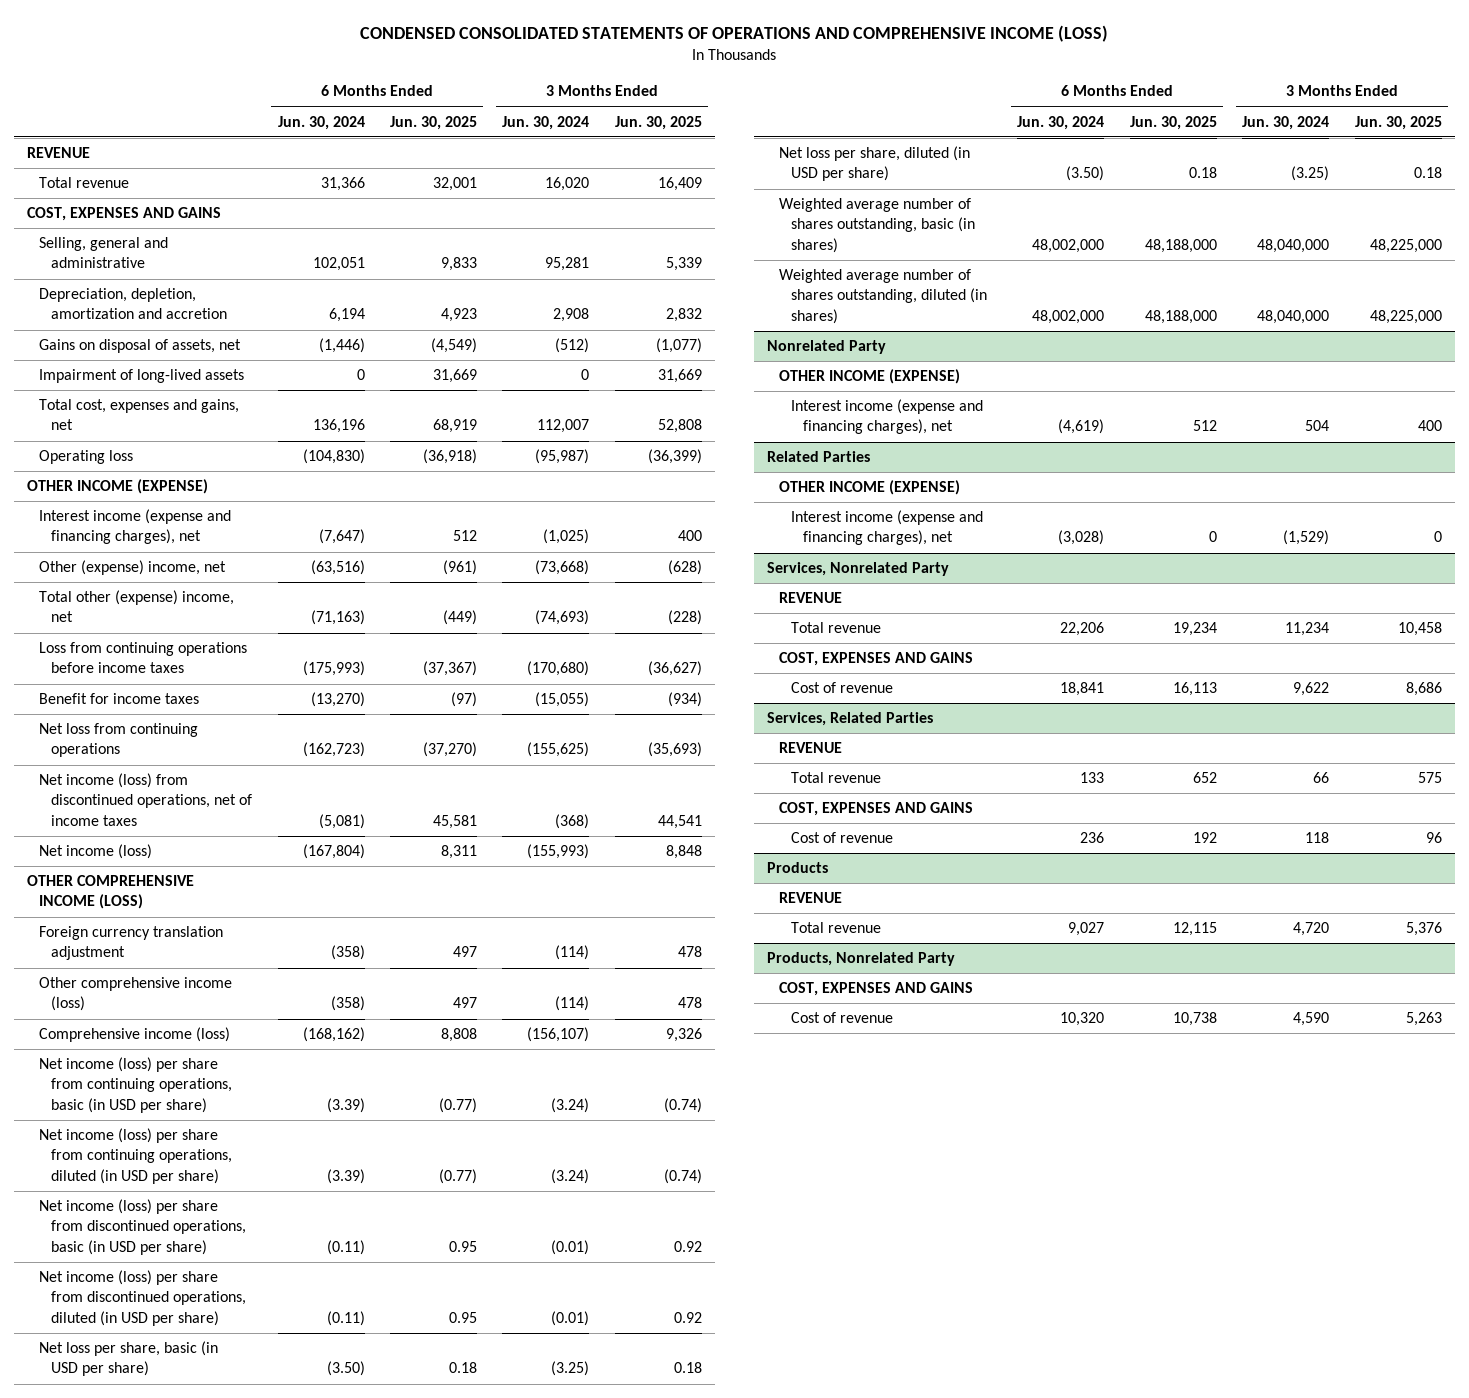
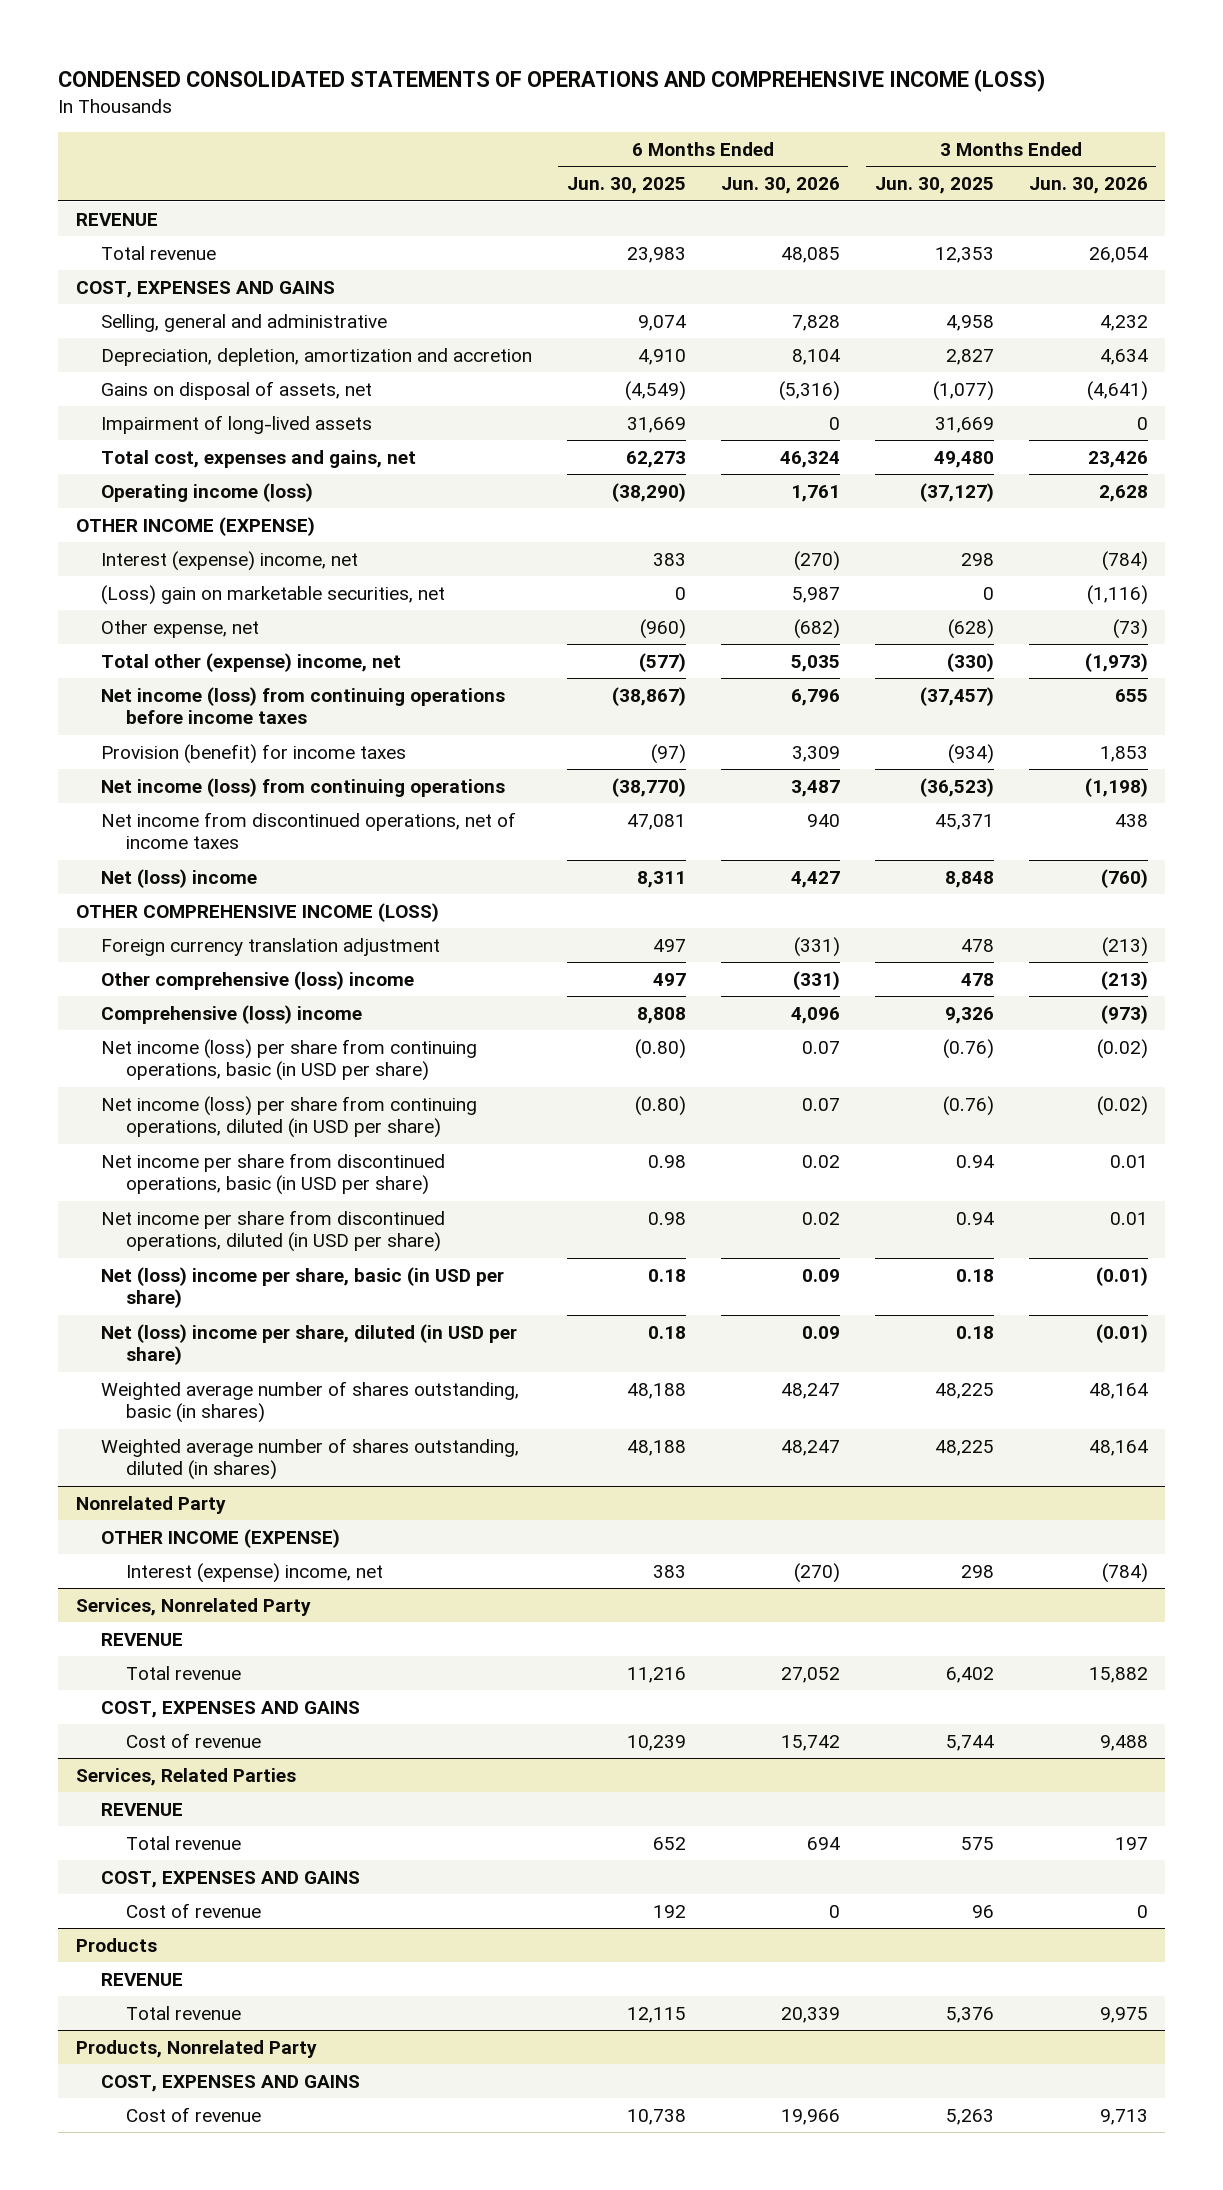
[277,115,365,130] Jun. 30, 2024 -> none
[502,115,590,130] Jun. 30, 2024 -> none
none -> [720,177,840,195] Jun. 30, 2026
none -> [1028,177,1148,195] Jun. 30, 2026
[433,177,478,192] 32,001 -> [626,246,686,263] 23,983
[657,177,702,192] 16,409 -> [934,246,994,263] 12,353
[441,257,478,272] 9,833 -> [637,314,686,331] 9,074
[665,257,702,272] 5,339 -> [945,314,994,331] 4,958
[441,308,478,323] 4,923 -> [637,348,686,365] 4,910
[665,308,702,323] 2,832 -> [945,348,994,365] 2,827
[433,419,478,434] 68,919 -> [625,450,686,468] 62,273
[657,419,702,434] 52,808 -> [933,450,994,468] 49,480
[39,450,134,465] Operating loss -> [100,482,313,502] Operating income (loss)
[423,449,478,465] (36,918) -> [611,482,686,502] (38,290)
[647,449,702,465] (36,399) -> [919,482,994,502] (37,127)
[39,509,232,545] Interest income (expense and financing charges), net -> [100,550,358,571] Interest (expense) income, net
[453,530,478,542] 512 -> [652,552,686,566] 383
[677,530,702,542] 400 -> [960,552,994,566] 298
none -> [100,584,445,605] (Loss) gain on marketable securities, net
[39,560,227,576] Other (expense) income, net -> [100,619,259,638] Other expense, net
[443,560,478,576] (961) -> [639,618,686,639] (960)
[443,610,478,626] (449) -> [638,652,686,672] (577)
[667,610,702,626] (228) -> [946,652,994,672] (330)
[39,642,248,674] Loss from continuing operations before income taxes -> [100,686,505,725] Net income (loss) from continuing operations before income taxes
[423,661,478,677] (37,367) -> [611,686,686,706] (38,867)
[647,661,702,677] (36,627) -> [919,686,994,706] (37,457)
[39,693,200,705] Benefit for income taxes -> [100,743,406,764] Provision (benefit) for income taxes
[39,723,199,758] Net loss from continuing operations -> [100,777,505,797] Net income (loss) from continuing operations
[423,742,478,758] (37,270) -> [611,777,686,797] (38,770)
[647,742,702,758] (35,693) -> [919,777,994,797] (36,523)
[39,773,253,826] Net income (loss) from discontinued operations, net of income taxes -> [100,811,516,850] Net income from discontinued operations, net of income taxes
[433,814,478,829] 45,581 -> [626,813,686,830] 47,081
[657,814,702,829] 44,541 -> [934,813,994,830] 45,371
[39,844,153,860] Net income (loss) -> [100,868,257,888] Net (loss) income
[39,977,233,1012] Other comprehensive income (loss) -> [100,970,414,990] Other comprehensive (loss) income
[39,1027,231,1043] Comprehensive income (loss) -> [100,1004,362,1024] Comprehensive (loss) income
[439,1097,478,1113] (0.77) -> [634,1038,686,1059] (0.80)
[663,1097,702,1113] (0.74) -> [942,1038,994,1059] (0.76)
[439,1168,478,1184] (0.77) -> [634,1095,686,1116] (0.80)
[663,1168,702,1184] (0.74) -> [942,1095,994,1116] (0.76)
[39,1199,247,1255] Net income (loss) per share from discontinued operations, basic (in USD per share) -> [100,1152,445,1196] Net income per share from discontinued operations, basic (in USD per share)
[449,1240,478,1252] 0.95 -> [647,1154,686,1168] 0.98
[673,1240,702,1252] 0.92 -> [955,1154,994,1168] 0.94
[39,1270,247,1326] Net income (loss) per share from discontinued operations, diluted (in USD per share) -> [100,1209,445,1253] Net income per share from discontinued operations, diluted (in USD per share)
[449,1311,478,1323] 0.95 -> [647,1211,686,1225] 0.98
[673,1311,702,1323] 0.92 -> [955,1211,994,1225] 0.94
[39,1341,219,1377] Net loss per share, basic (in USD per share) -> [100,1266,504,1309] Net (loss) income per share, basic (in USD per share)
[778,146,970,182] Net loss per share, diluted (in USD per share) -> [100,1323,517,1366] Net (loss) income per share, diluted (in USD per share)
[1144,238,1217,253] 48,188,000 -> [626,1382,686,1399] 48,188
[1369,238,1442,253] 48,225,000 -> [934,1382,994,1399] 48,225
[1144,309,1217,324] 48,188,000 -> [626,1439,686,1456] 48,188
[1369,309,1442,324] 48,225,000 -> [934,1439,994,1456] 48,225
[766,451,870,463] Related Parties -> none
[778,480,960,496] OTHER INCOME (EXPENSE) -> none
[790,510,983,546] Interest income (expense and financing charges), net -> none
[790,399,983,435] Interest income (expense and financing charges), net -> [126,1562,384,1583] Interest (expense) income, net
[1192,420,1217,432] 512 -> [652,1564,686,1578] 383
[1417,420,1442,432] 400 -> [960,1564,994,1578] 298
[1172,622,1217,637] 19,234 -> [626,1666,686,1683] 11,216
[1397,622,1442,637] 10,458 -> [945,1666,994,1683] 6,402
[1172,682,1217,697] 16,113 -> [626,1734,686,1751] 10,239
[1405,682,1442,697] 8,686 -> [945,1734,994,1751] 5,744

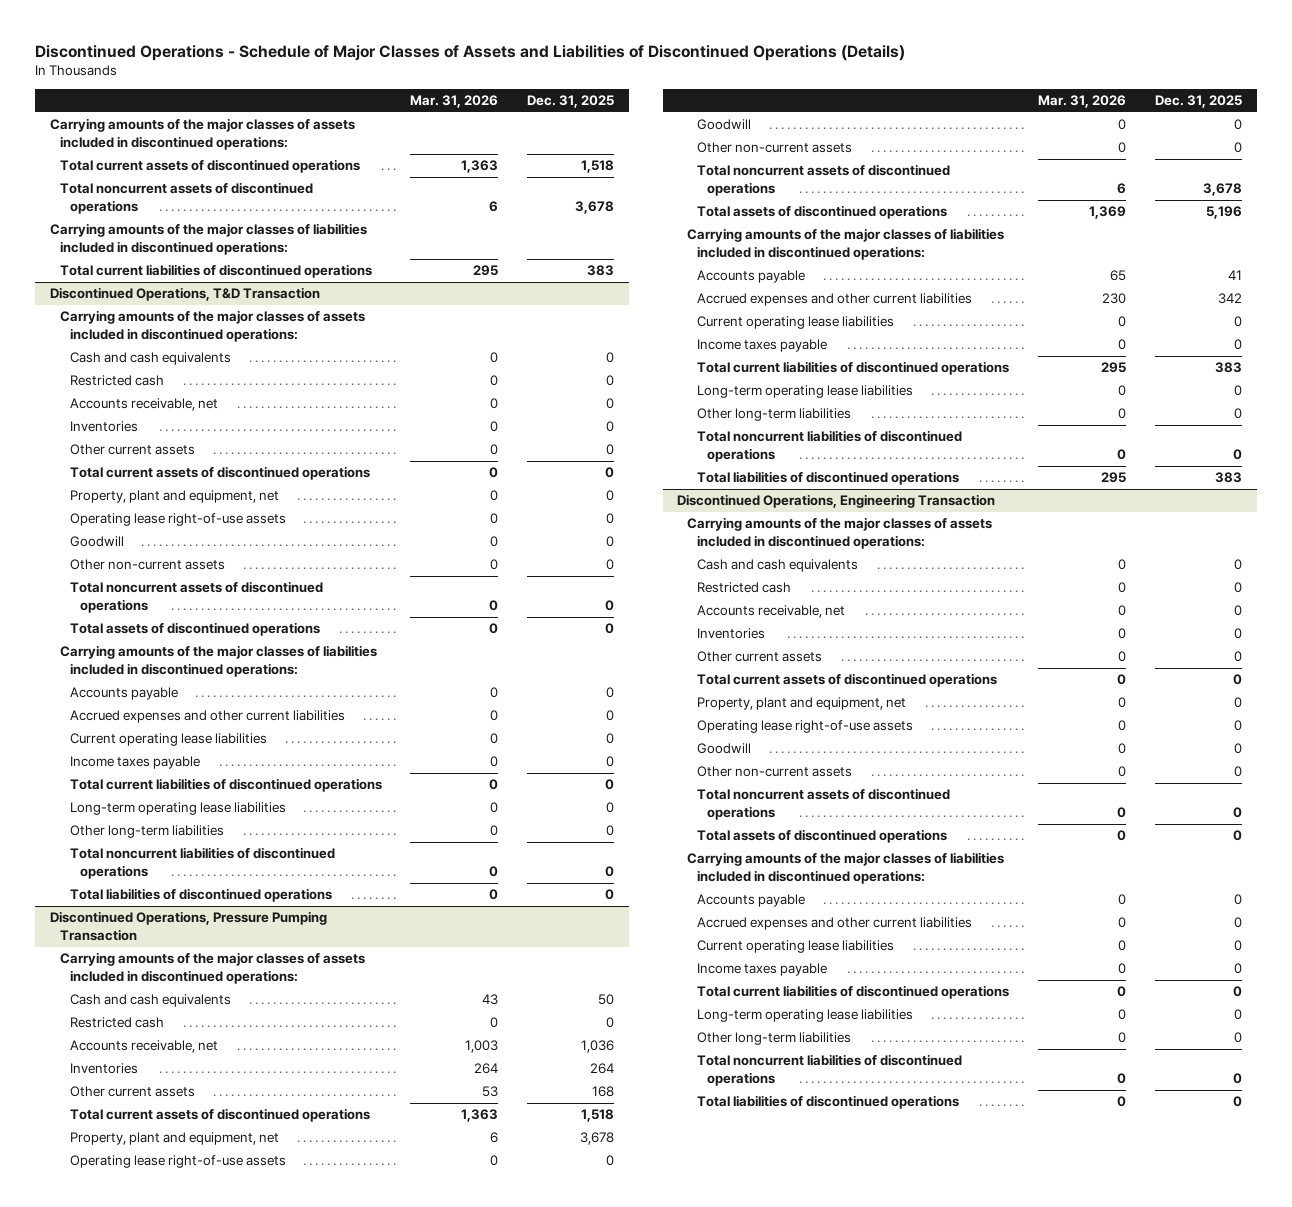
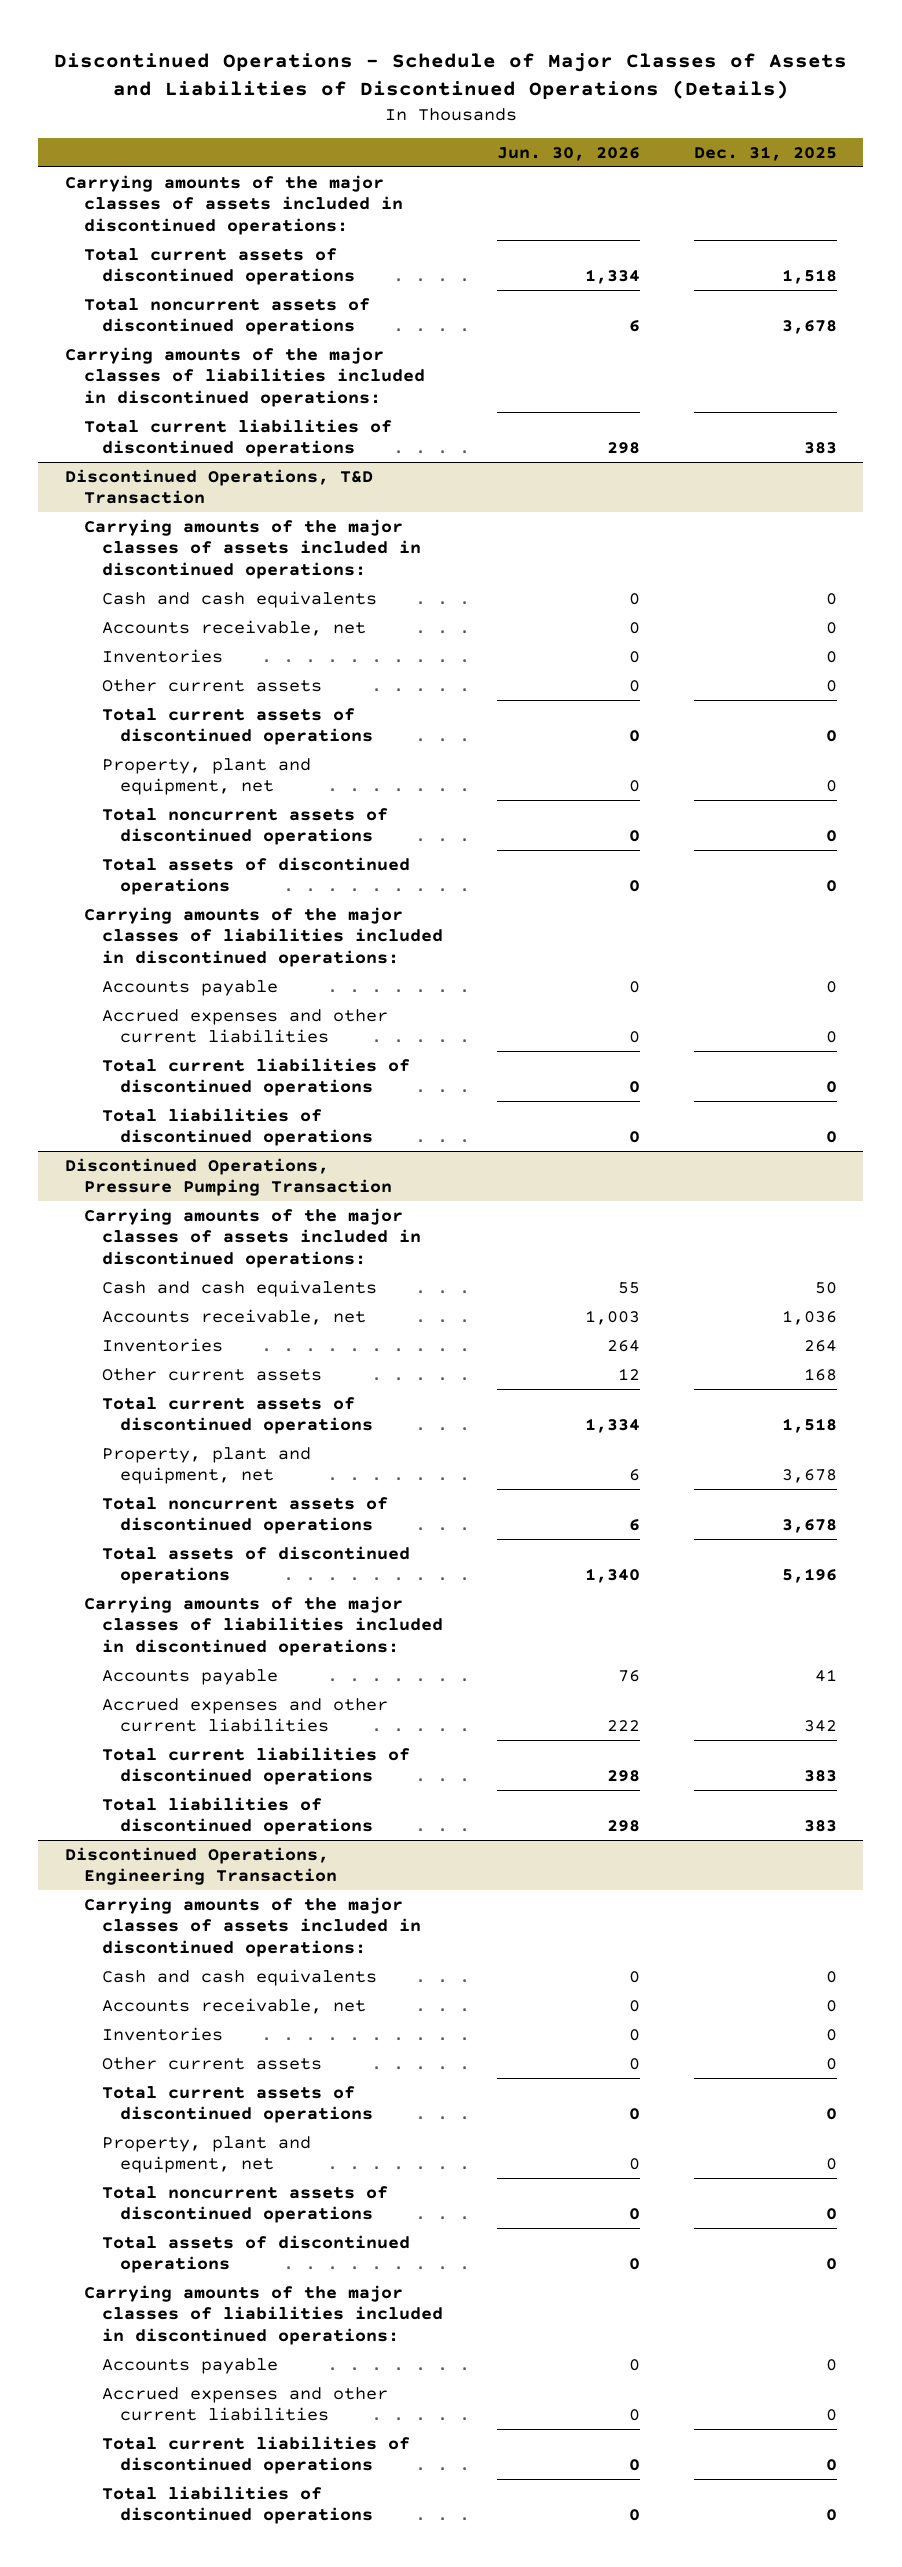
[410,95,499,109] Mar. 31, 2026 -> none
none -> [496,146,640,161] Jun. 30, 2026
[69,375,164,387] Restricted cash -> none
[69,513,286,527] Operating lease right-of-use assets -> none
[69,536,124,548] Goodwill -> none
[69,559,225,571] Other non-current assets -> none
[69,733,267,747] Current operating lease liabilities -> none
[69,756,200,770] Income taxes payable -> none
[69,802,286,816] Long-term operating lease liabilities -> none
[69,825,224,839] Other long-term liabilities -> none
[69,847,335,879] Total noncurrent liabilities of discontinued operations -> none
[69,1017,164,1029] Restricted cash -> none
[69,1155,286,1169] Operating lease right-of-use assets -> none
[697,119,752,131] Goodwill -> none
[697,142,853,154] Other non-current assets -> none
[697,316,895,330] Current operating lease liabilities -> none
[697,339,828,353] Income taxes payable -> none
[697,385,914,399] Long-term operating lease liabilities -> none
[697,408,852,422] Other long-term liabilities -> none
[697,430,963,462] Total noncurrent liabilities of discontinued operations -> none
[697,582,792,594] Restricted cash -> none
[697,720,914,734] Operating lease right-of-use assets -> none
[697,743,752,755] Goodwill -> none
[697,766,853,778] Other non-current assets -> none
[697,940,895,954] Current operating lease liabilities -> none
[697,963,828,977] Income taxes payable -> none
[697,1009,914,1023] Long-term operating lease liabilities -> none
[697,1032,852,1046] Other long-term liabilities -> none
[697,1054,963,1086] Total noncurrent liabilities of discontinued operations -> none

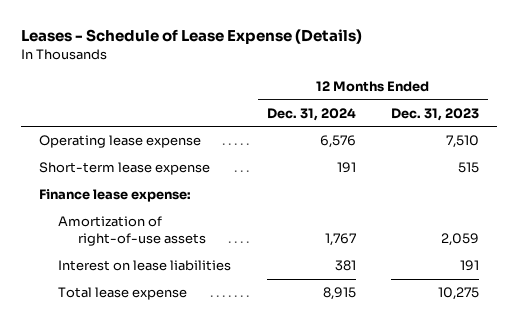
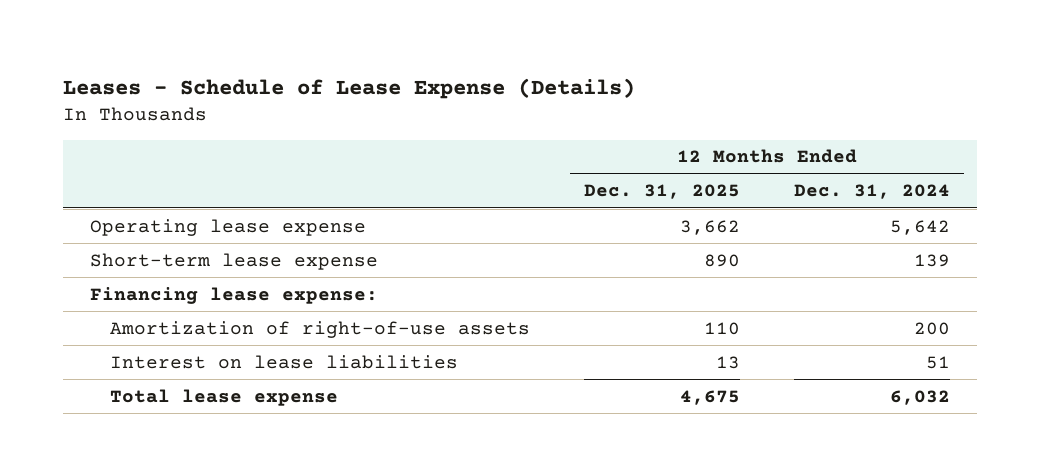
[390,107,479,121] Dec. 31, 2023 -> none
none -> [583,184,740,200] Dec. 31, 2025
[319,135,356,149] 6,576 -> [890,219,951,235] 5,642
[336,162,356,174] 191 -> [914,253,951,267] 139
[38,189,191,203] Finance lease expense: -> [90,286,379,304] Financing lease expense:
[324,233,356,247] 1,767 -> [914,321,951,335] 200
[334,260,356,272] 381 -> [926,355,951,369] 51
[322,287,356,301] 8,915 -> [890,389,951,405] 6,032

